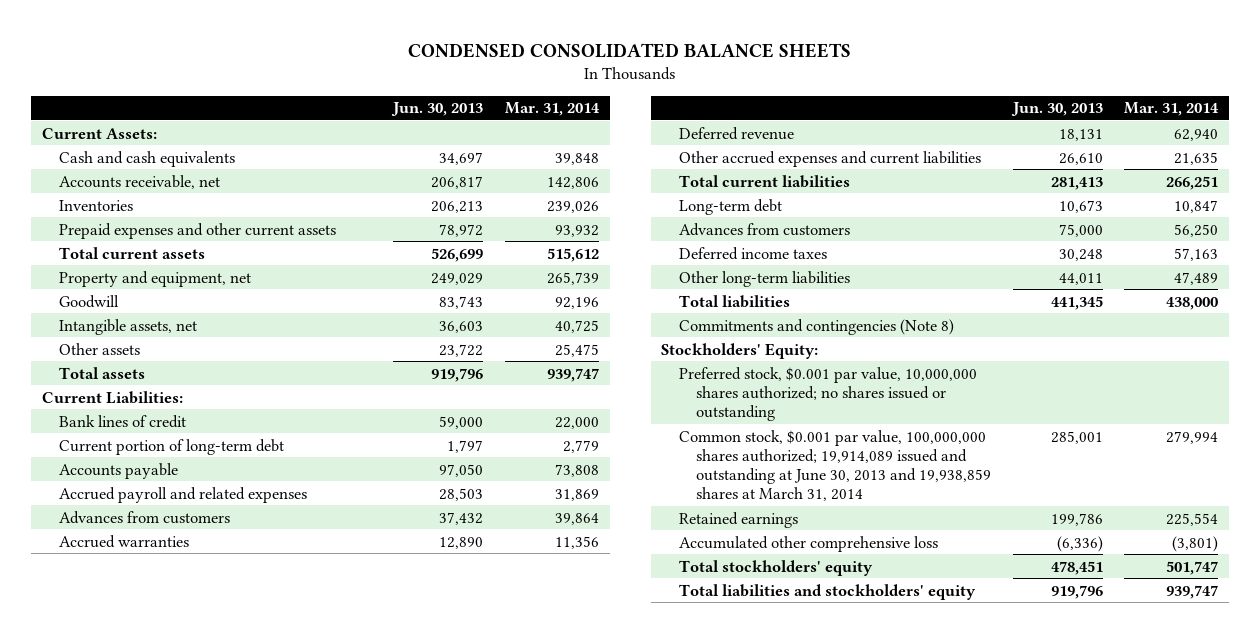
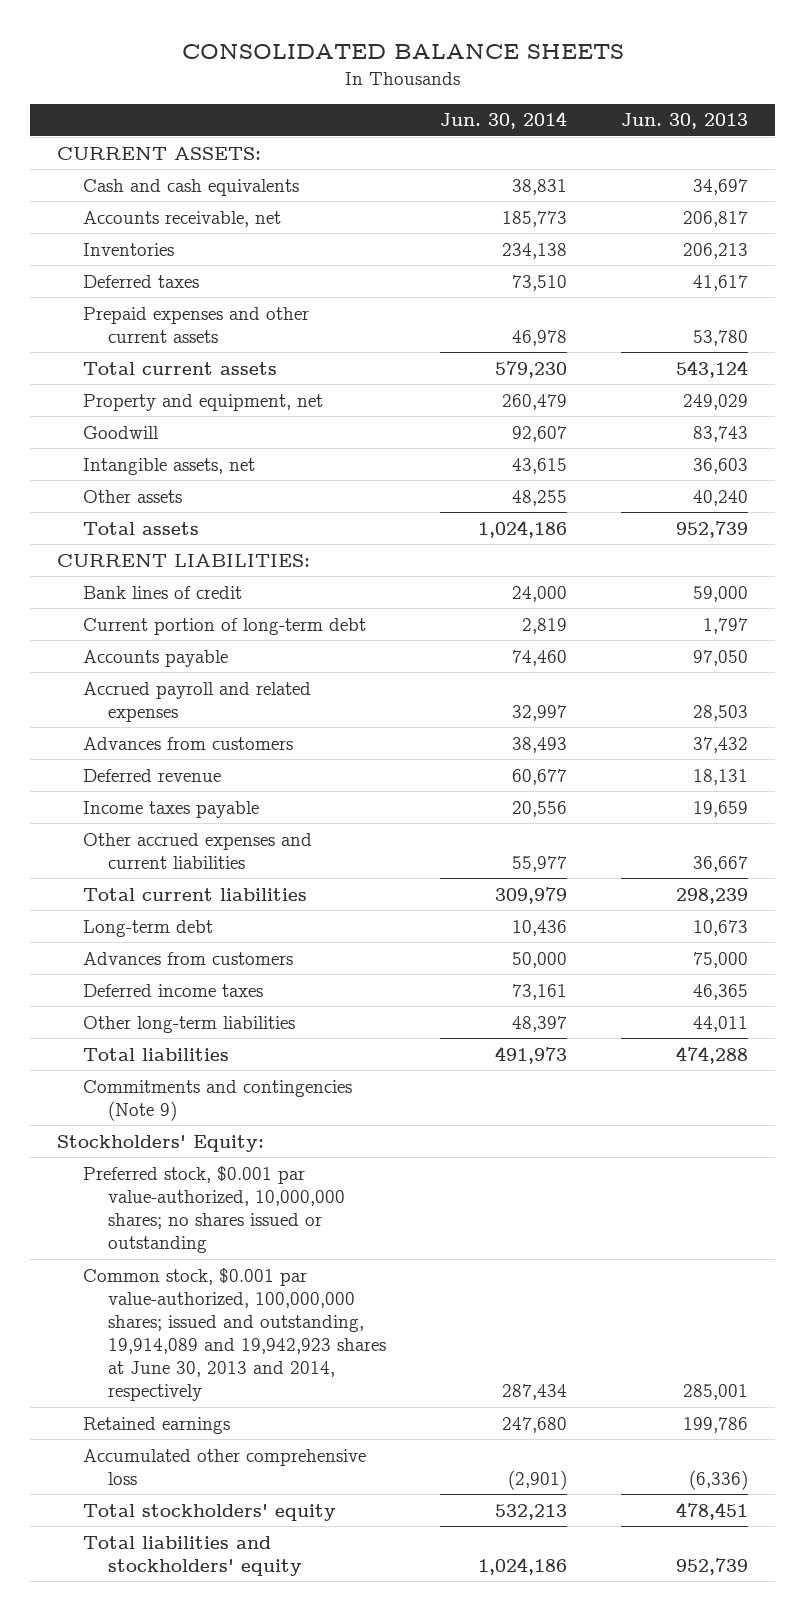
[408,42,852,58] CONDENSED CONSOLIDATED BALANCE SHEETS -> [181,44,624,60] CONSOLIDATED BALANCE SHEETS
[504,102,600,117] Mar. 31, 2014 -> none
none -> [440,111,568,130] Jun. 30, 2014
[42,127,158,139] Current Assets: -> [57,146,262,160] CURRENT ASSETS:
none -> [82,274,199,288] Deferred taxes
[439,223,484,237] 78,972 -> [693,329,749,346] 53,780
[431,247,484,262] 526,699 -> [676,359,749,378] 543,124
[439,343,484,357] 23,722 -> [693,489,749,506] 40,240
[431,367,484,382] 919,796 -> [676,520,749,538] 952,739
[42,390,184,404] Current Liabilities: -> [57,553,311,567] CURRENT LIABILITIES:
[59,534,190,548] Accrued warranties -> none
none -> [82,800,259,818] Income taxes payable
[1058,152,1103,165] 26,610 -> [693,855,749,872] 36,667
[1050,176,1103,190] 281,413 -> [676,887,749,904] 298,239
[1058,248,1103,261] 30,248 -> [693,983,749,1000] 46,365
[1050,295,1103,310] 441,345 -> [676,1045,749,1064] 474,288
[678,318,954,335] Commitments and contingencies (Note 8) -> [82,1079,352,1121] Commitments and contingencies (Note 9)
[678,366,977,421] Preferred stock, $0.001 par value, 10,000,000 shares authorized; no shares issued or outstanding -> [82,1165,346,1254] Preferred stock, $0.001 par value-authorized, 10,000,000 shares; no shares issued or outstanding
[678,429,992,502] Common stock, $0.001 par value, 100,000,000 shares authorized; 19,914,089 issued and outstanding at June 30, 2013 and 19,938,859 shares at March 31, 2014 -> [82,1267,387,1402] Common stock, $0.001 par value-authorized, 100,000,000 shares; issued and outstanding, 19,914,089 and 19,942,923 shares at June 30, 2013 and 2014, respectively
[1050,584,1103,599] 919,796 -> [676,1557,749,1575] 952,739

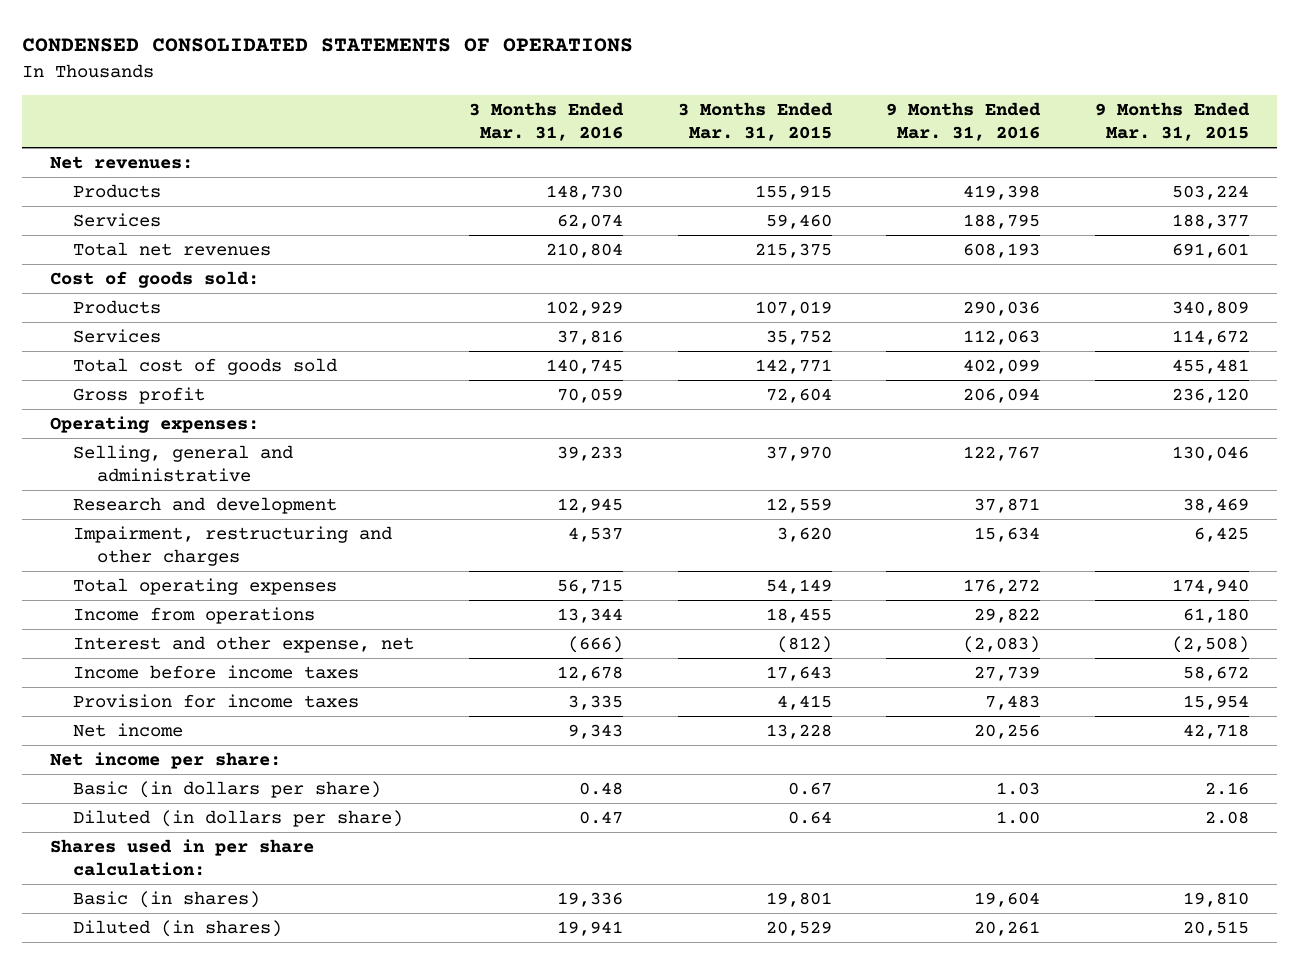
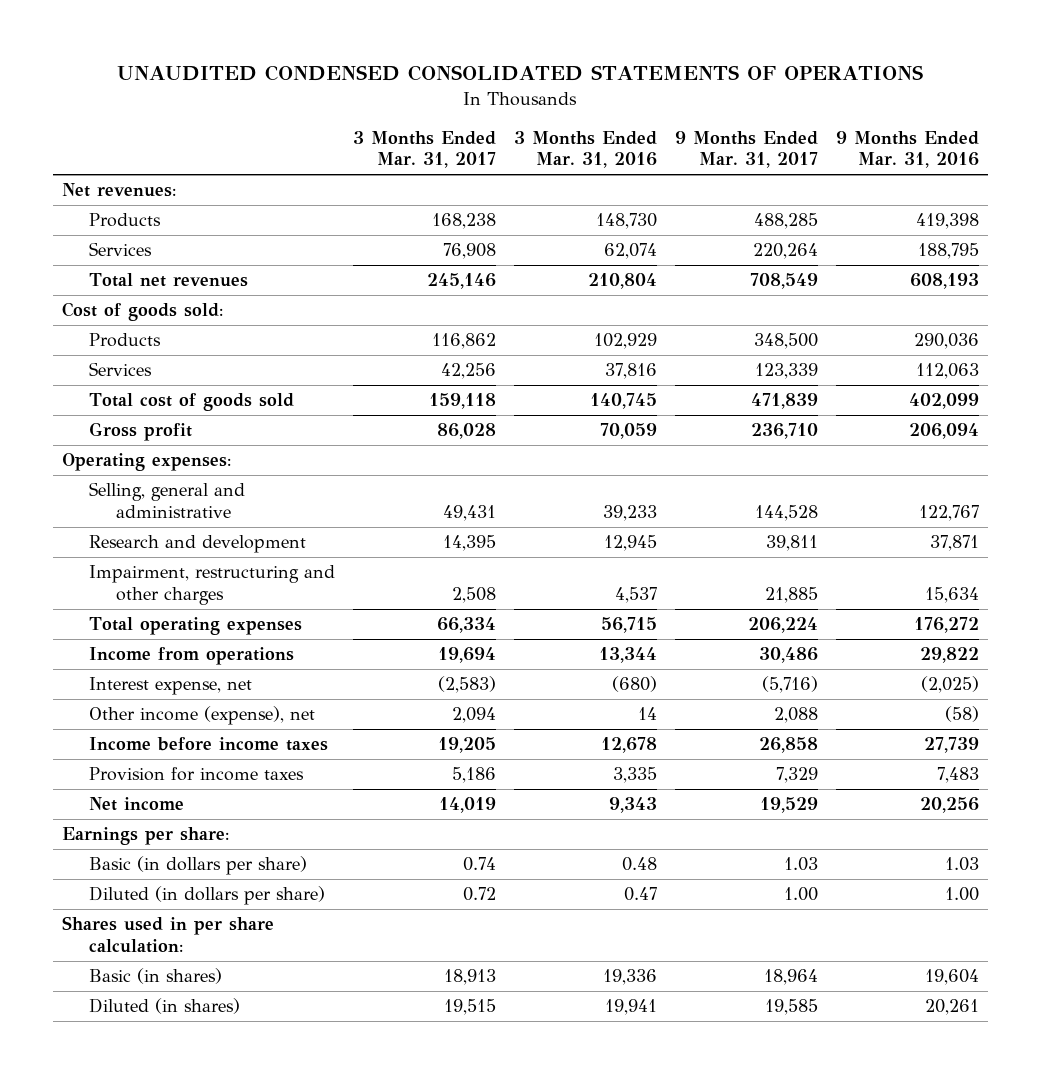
[22,38,634,53] CONDENSED CONSOLIDATED STATEMENTS OF OPERATIONS -> [117,65,924,82] UNAUDITED CONDENSED CONSOLIDATED STATEMENTS OF OPERATIONS
[677,102,833,142] 3 Months Ended Mar. 31, 2015 -> none
[1095,102,1251,142] 9 Months Ended Mar. 31, 2015 -> none
none -> [352,130,496,169] 3 Months Ended Mar. 31, 2017
none -> [674,130,818,169] 9 Months Ended Mar. 31, 2017
[73,635,415,653] Interest and other expense, net -> [89,677,253,696] Interest expense, net
[567,635,623,653] (666) -> [611,676,657,693] (680)
[963,635,1041,653] (2,083) -> [920,676,979,694] (2,025)
none -> [89,706,316,726] Other income (expense), net
[49,751,281,769] Net income per share: -> [61,827,229,846] Earnings per share:

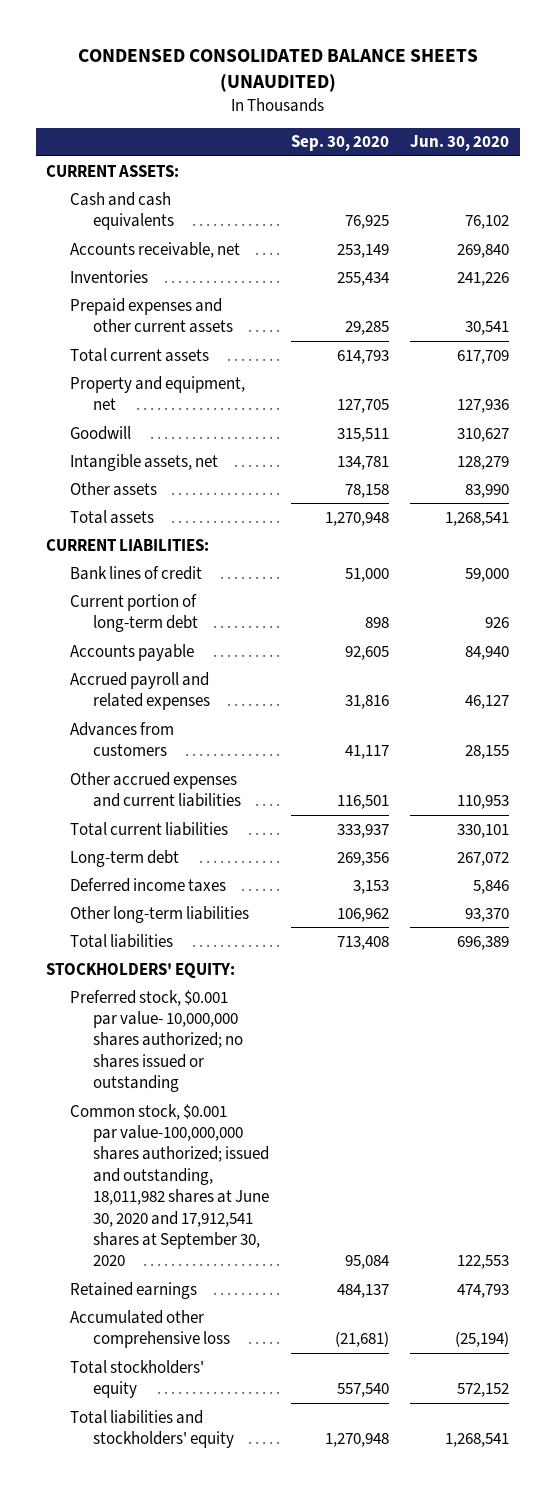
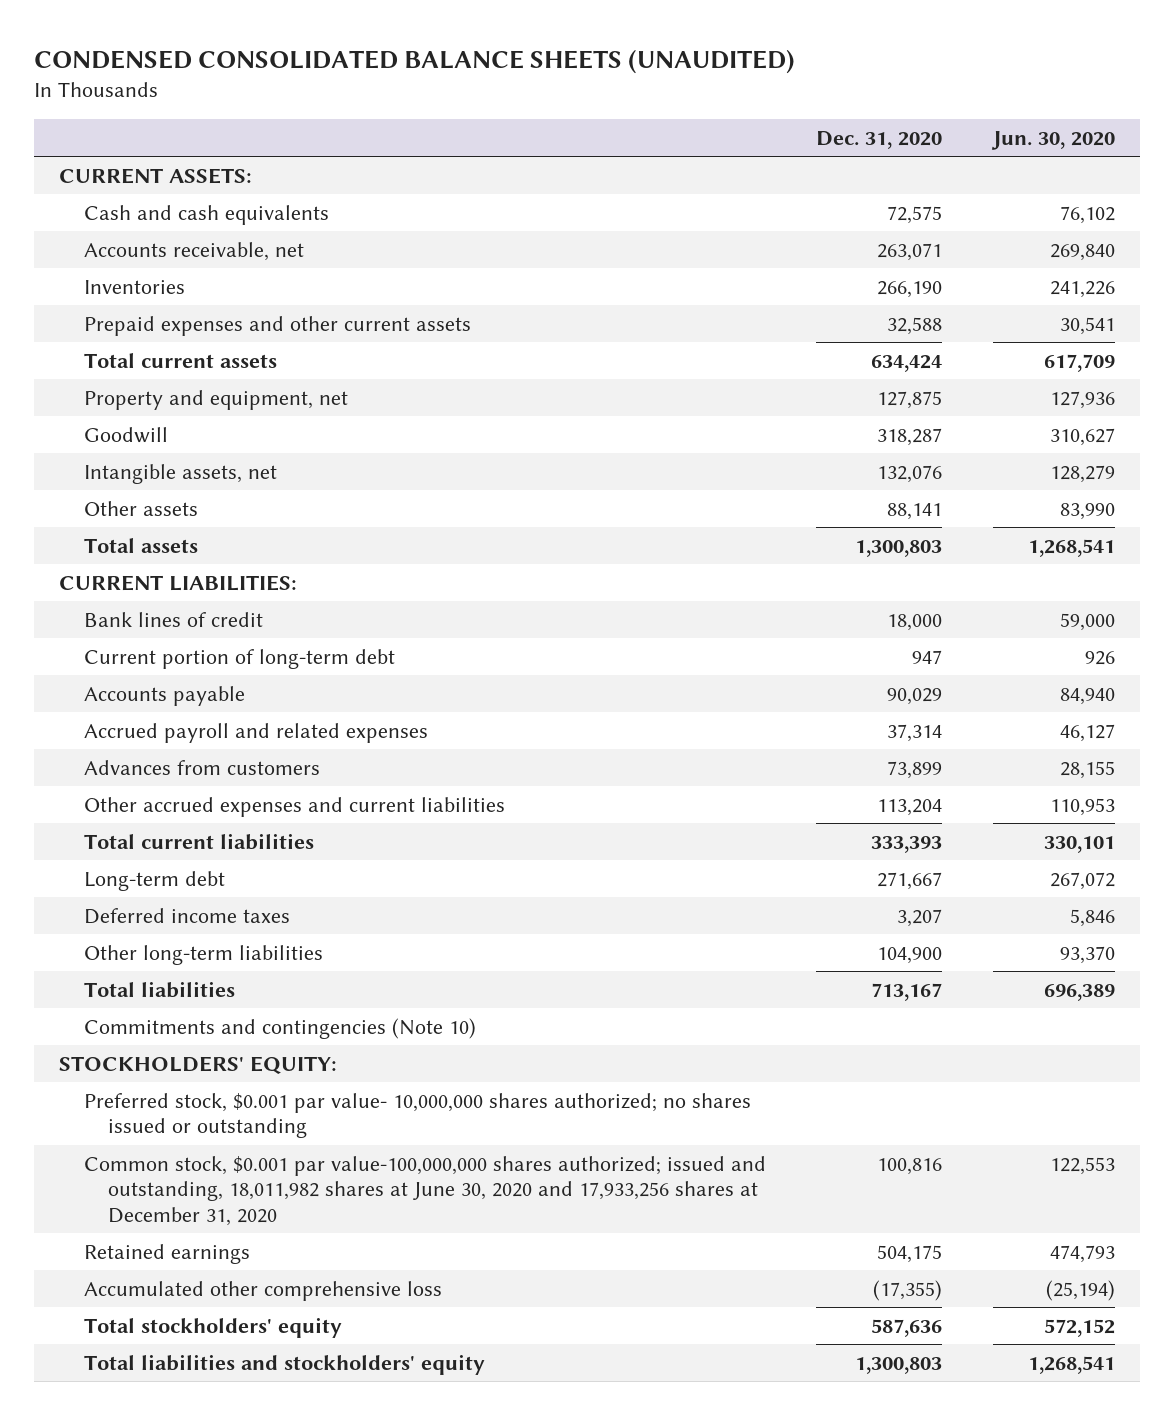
[290,135,389,152] Sep. 30, 2020 -> none
none -> [816,130,943,149] Dec. 31, 2020
none -> [83,1017,476,1039] Commitments and contingencies (Note 10)
[69,1103,270,1267] Common stock, $0.001 par value-100,000,000 shares authorized; issued and outstanding, 18,011,982 shares at June 30, 2020 and 17,912,541 shares at September 30, 2020 -> [83,1155,766,1227] Common stock, $0.001 par value-100,000,000 shares authorized; issued and outstanding, 18,011,982 shares at June 30, 2020 and 17,933,256 shares at December 31, 2020

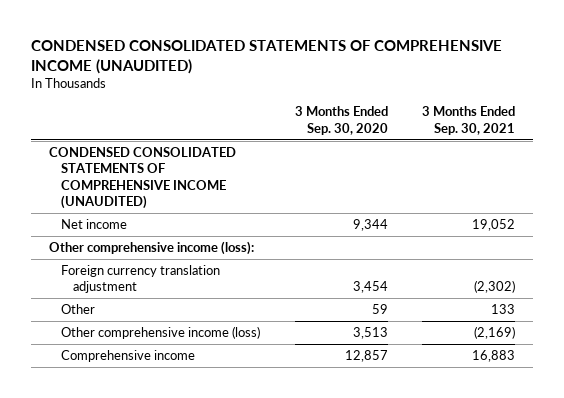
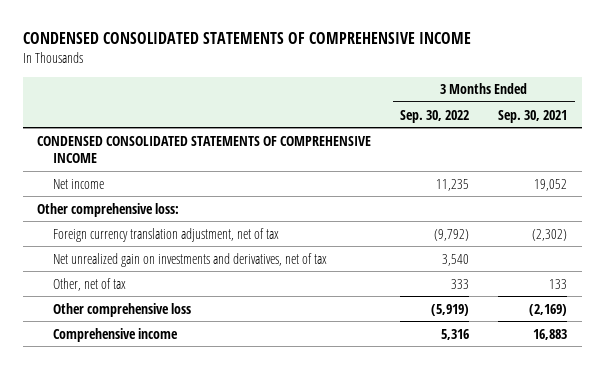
[31,40,503,74] CONDENSED CONSOLIDATED STATEMENTS OF COMPREHENSIVE INCOME (UNAUDITED) -> [22,32,471,45] CONDENSED CONSOLIDATED STATEMENTS OF COMPREHENSIVE INCOME
[294,106,388,135] 3 Months Ended Sep. 30, 2020 -> none
none -> [400,109,470,123] Sep. 30, 2022
[48,146,236,209] CONDENSED CONSOLIDATED STATEMENTS OF COMPREHENSIVE INCOME (UNAUDITED) -> [37,135,372,163] CONDENSED CONSOLIDATED STATEMENTS OF COMPREHENSIVE INCOME
[48,240,254,255] Other comprehensive income (loss): -> [37,202,180,217] Other comprehensive loss:
[60,264,220,294] Foreign currency translation adjustment -> [52,227,279,242] Foreign currency translation adjustment, net of tax
none -> [52,252,327,267] Net unrealized gain on investments and derivatives, net of tax
[60,303,95,314] Other -> [52,277,126,291] Other, net of tax
[60,325,260,339] Other comprehensive income (loss) -> [52,302,191,317] Other comprehensive loss

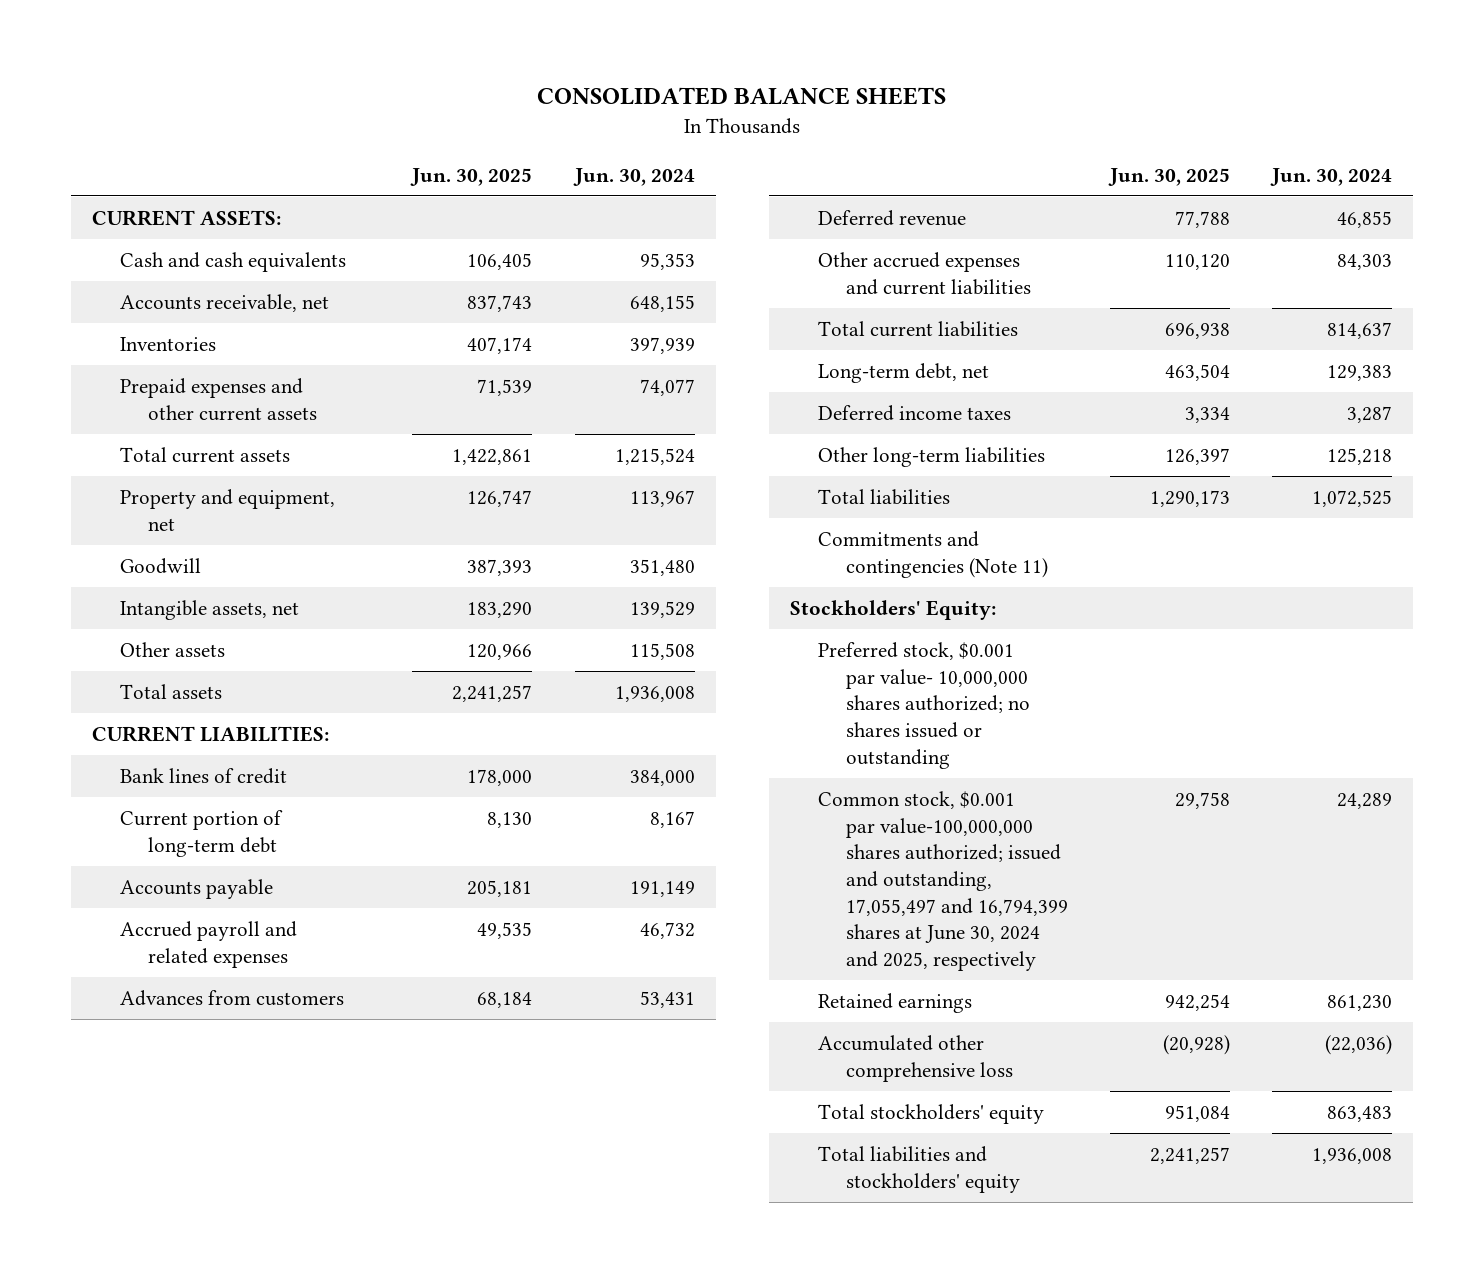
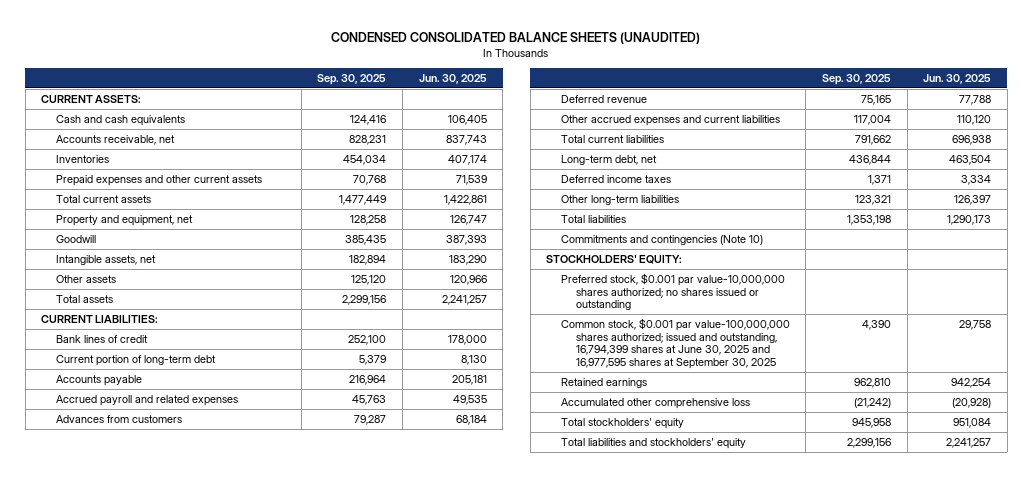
[537,87,947,106] CONSOLIDATED BALANCE SHEETS -> [331,32,701,45] CONDENSED CONSOLIDATED BALANCE SHEETS (UNAUDITED)
[572,167,695,186] Jun. 30, 2024 -> none
none -> [317,73,387,85] Sep. 30, 2025
[817,530,1048,578] Commitments and contingencies (Note 11) -> [560,234,763,245] Commitments and contingencies (Note 10)
[789,599,996,620] Stockholders' Equity: -> [546,254,683,264] STOCKHOLDERS' EQUITY:
[817,641,1030,769] Preferred stock, $0.001 par value- 10,000,000 shares authorized; no shares issued or outstanding -> [560,272,785,311] Preferred stock, $0.001 par value-10,000,000 shares authorized; no shares issued or outstanding
[817,790,1068,972] Common stock, $0.001 par value-100,000,000 shares authorized; issued and outstanding, 17,055,497 and 16,794,399 shares at June 30, 2024 and 2025, respectively -> [560,317,790,370] Common stock, $0.001 par value-100,000,000 shares authorized; issued and outstanding, 16,794,399 shares at June 30, 2025 and 16,977,595 shares at September 30, 2025

